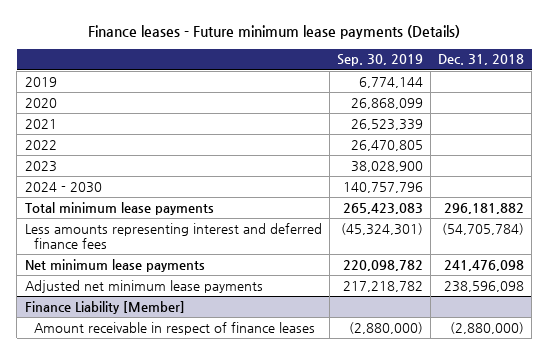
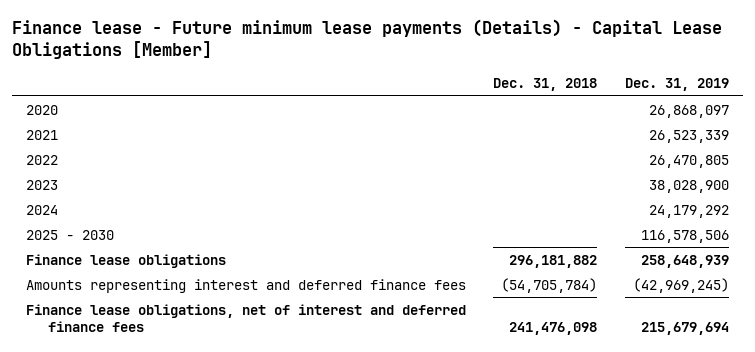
[88,25,461,40] Finance leases - Future minimum lease payments (Details) -> [12,19,723,60] Finance lease - Future minimum lease payments (Details) - Capital Lease Obligations [Member]
[336,54,423,67] Sep. 30, 2019 -> none
none -> [625,78,730,92] Dec. 31, 2019
[24,76,57,87] 2019 -> none
[24,279,263,293] Adjusted net minimum lease payments -> none
[24,300,185,314] Finance Liability [Member] -> none
[34,321,316,335] Amount receivable in respect of finance leases -> none
none -> [25,204,58,215] 2024
[24,181,102,193] 2024 - 2030 -> [25,229,114,240] 2025 - 2030
[24,201,214,215] Total minimum lease payments -> [25,253,226,268] Finance lease obligations
[24,222,322,249] Less amounts representing interest and deferred finance fees -> [25,278,466,293] Amounts representing interest and deferred finance fees
[24,258,205,272] Net minimum lease payments -> [25,303,466,333] Finance lease obligations, net of interest and deferred finance fees

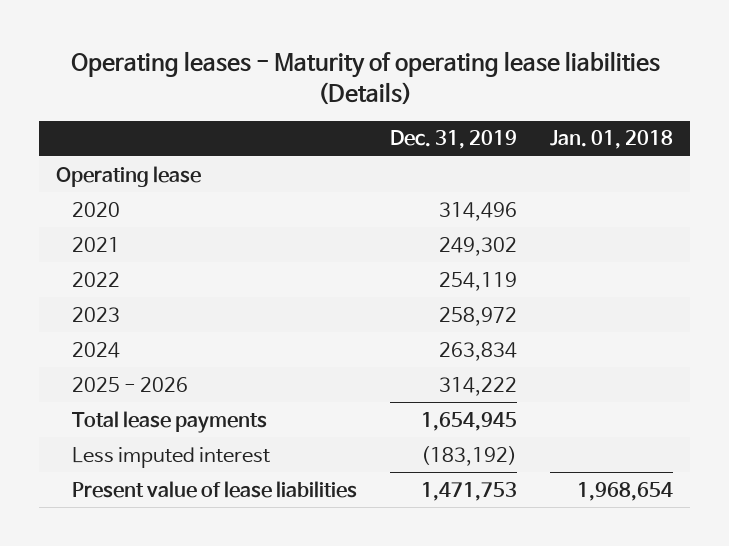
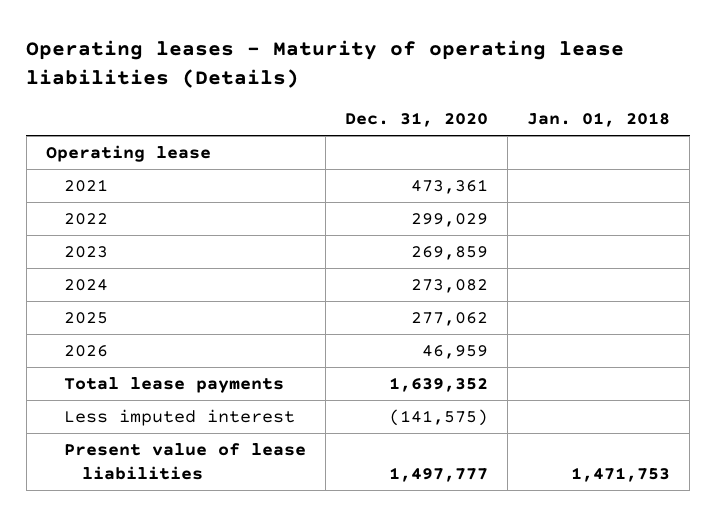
[389,130,517,150] Dec. 31, 2019 -> none
none -> [344,112,488,128] Dec. 31, 2020
[71,201,120,217] 2020 -> none
none -> [63,311,108,324] 2025
[71,376,188,392] 2025 - 2026 -> [63,344,108,357] 2026
[577,481,674,501] 1,968,654 -> [570,466,670,482] 1,471,753

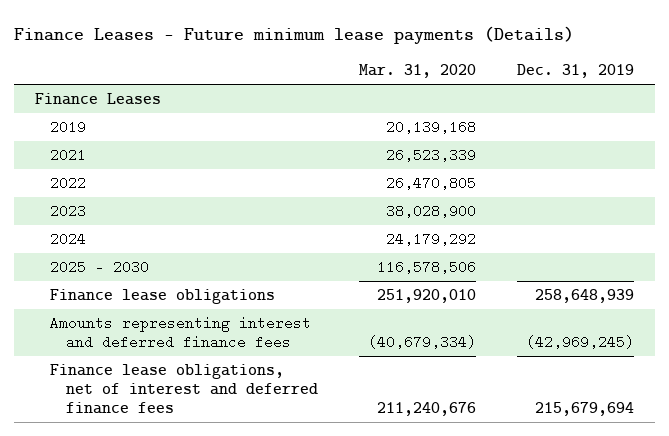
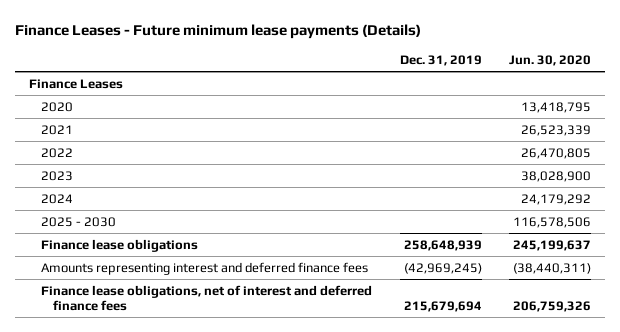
[359,64,477,79] Mar. 31, 2020 -> none
none -> [509,54,592,66] Jun. 30, 2020
[50,120,87,135] 2019 -> [41,101,74,112] 2020

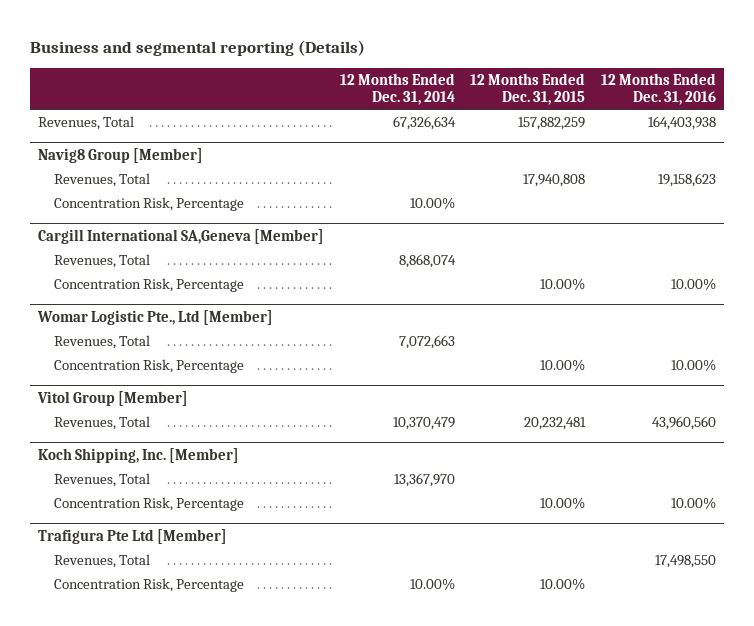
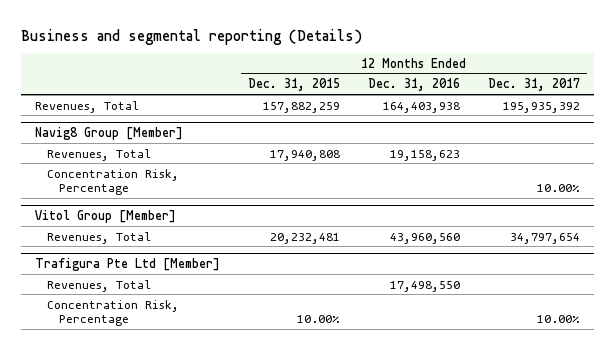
[339,73,455,106] 12 Months Ended Dec. 31, 2014 -> none
none -> [488,78,581,92] Dec. 31, 2017
[37,228,324,244] Cargill International SA,Geneva [Member] -> none
[54,254,151,269] Revenues, Total -> none
[54,278,245,293] Concentration Risk, Percentage -> none
[36,309,273,325] Womar Logistic Pte., Ltd [Member] -> none
[54,335,151,350] Revenues, Total -> none
[54,359,245,374] Concentration Risk, Percentage -> none
[37,447,239,463] Koch Shipping, Inc. [Member] -> none
[54,473,151,488] Revenues, Total -> none
[54,497,245,512] Concentration Risk, Percentage -> none

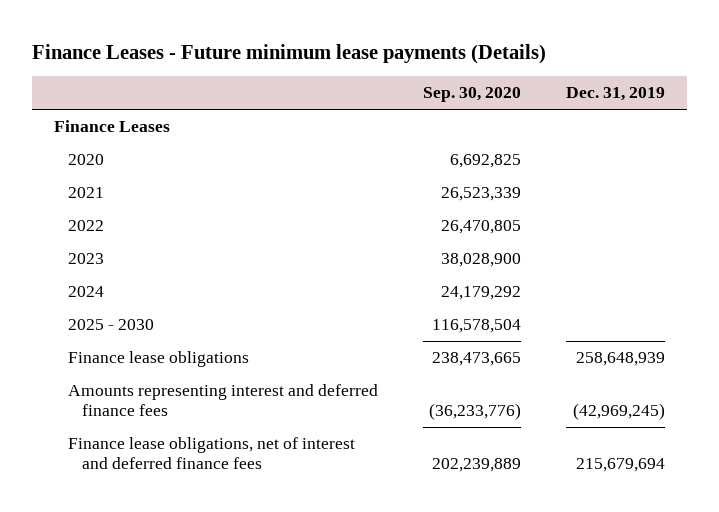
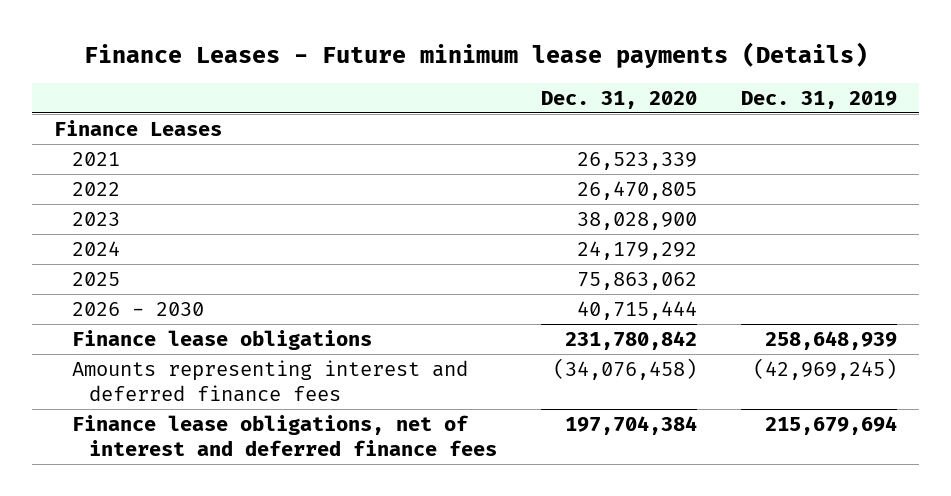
[422,87,521,103] Sep. 30, 2020 -> none
none -> [541,90,698,109] Dec. 31, 2020
[67,154,104,166] 2020 -> none
none -> [71,271,120,286] 2025
[67,319,154,331] 2025 - 2030 -> [71,301,204,316] 2026 - 2030

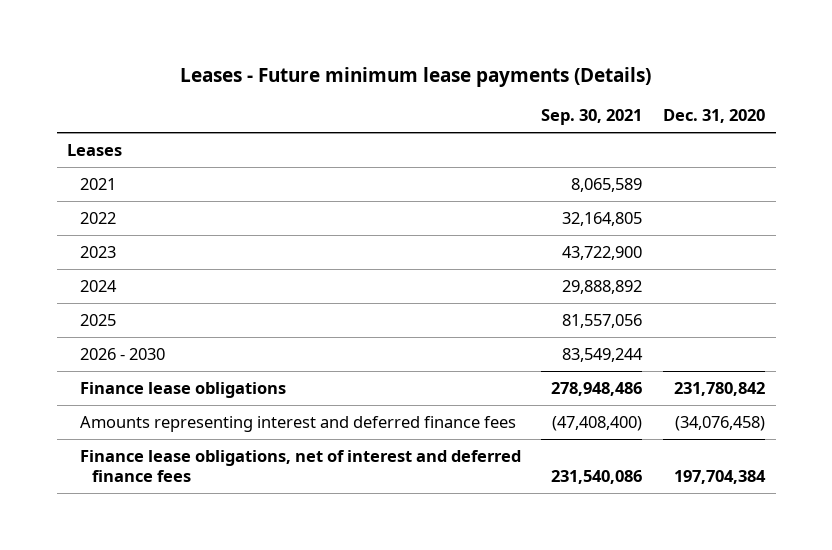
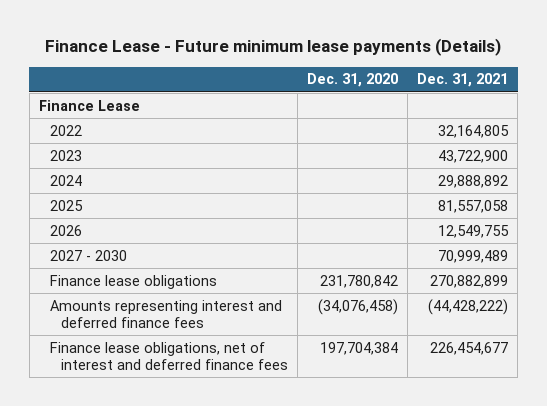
[180,67,652,88] Leases - Future minimum lease payments (Details) -> [45,37,502,56] Finance Lease - Future minimum lease payments (Details)
[541,109,643,126] Sep. 30, 2021 -> none
none -> [416,73,508,88] Dec. 31, 2021
[79,177,116,190] 2021 -> none
[67,143,123,156] Leases -> [38,99,140,111] Finance Lease
none -> [49,224,82,236] 2026
[79,347,165,360] 2026 - 2030 -> [49,249,127,261] 2027 - 2030

